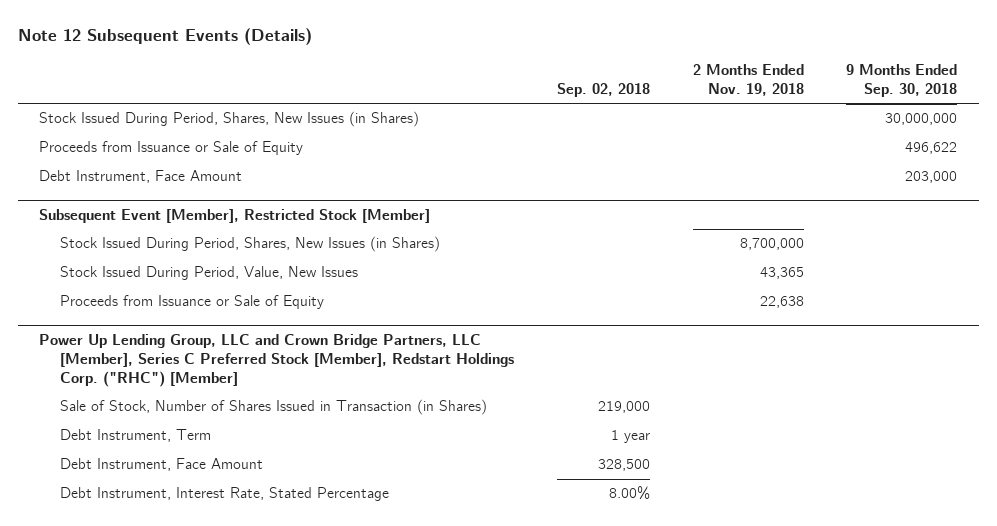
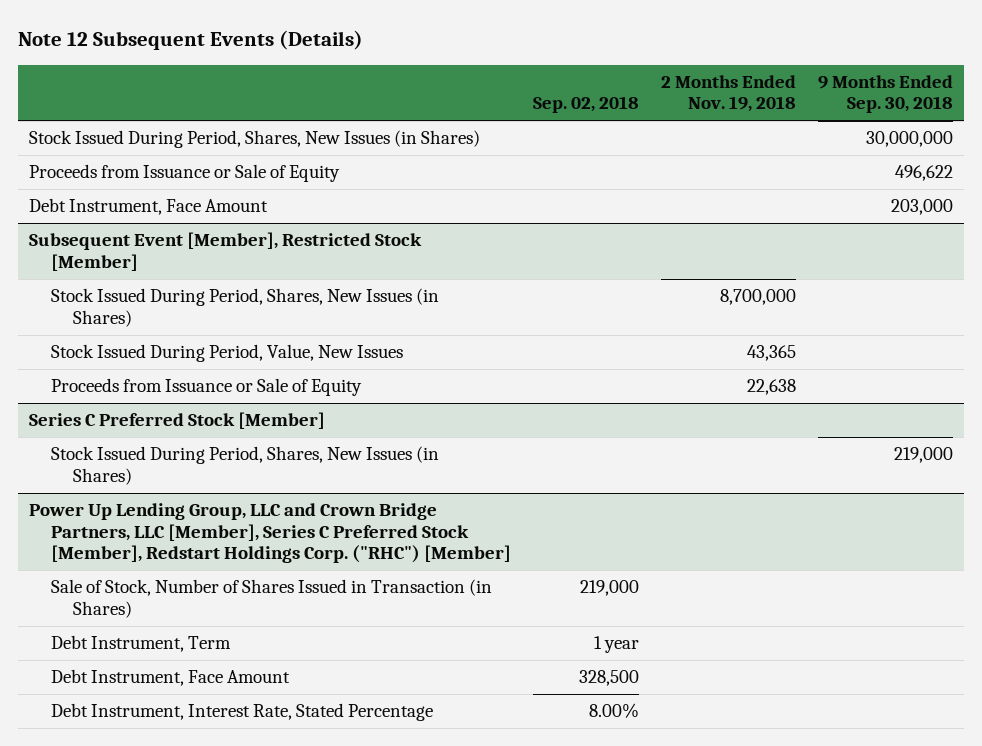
none -> [28,412,325,430] Series C Preferred Stock [Member]
none -> [50,446,439,485] Stock Issued During Period, Shares, New Issues (in Shares)

